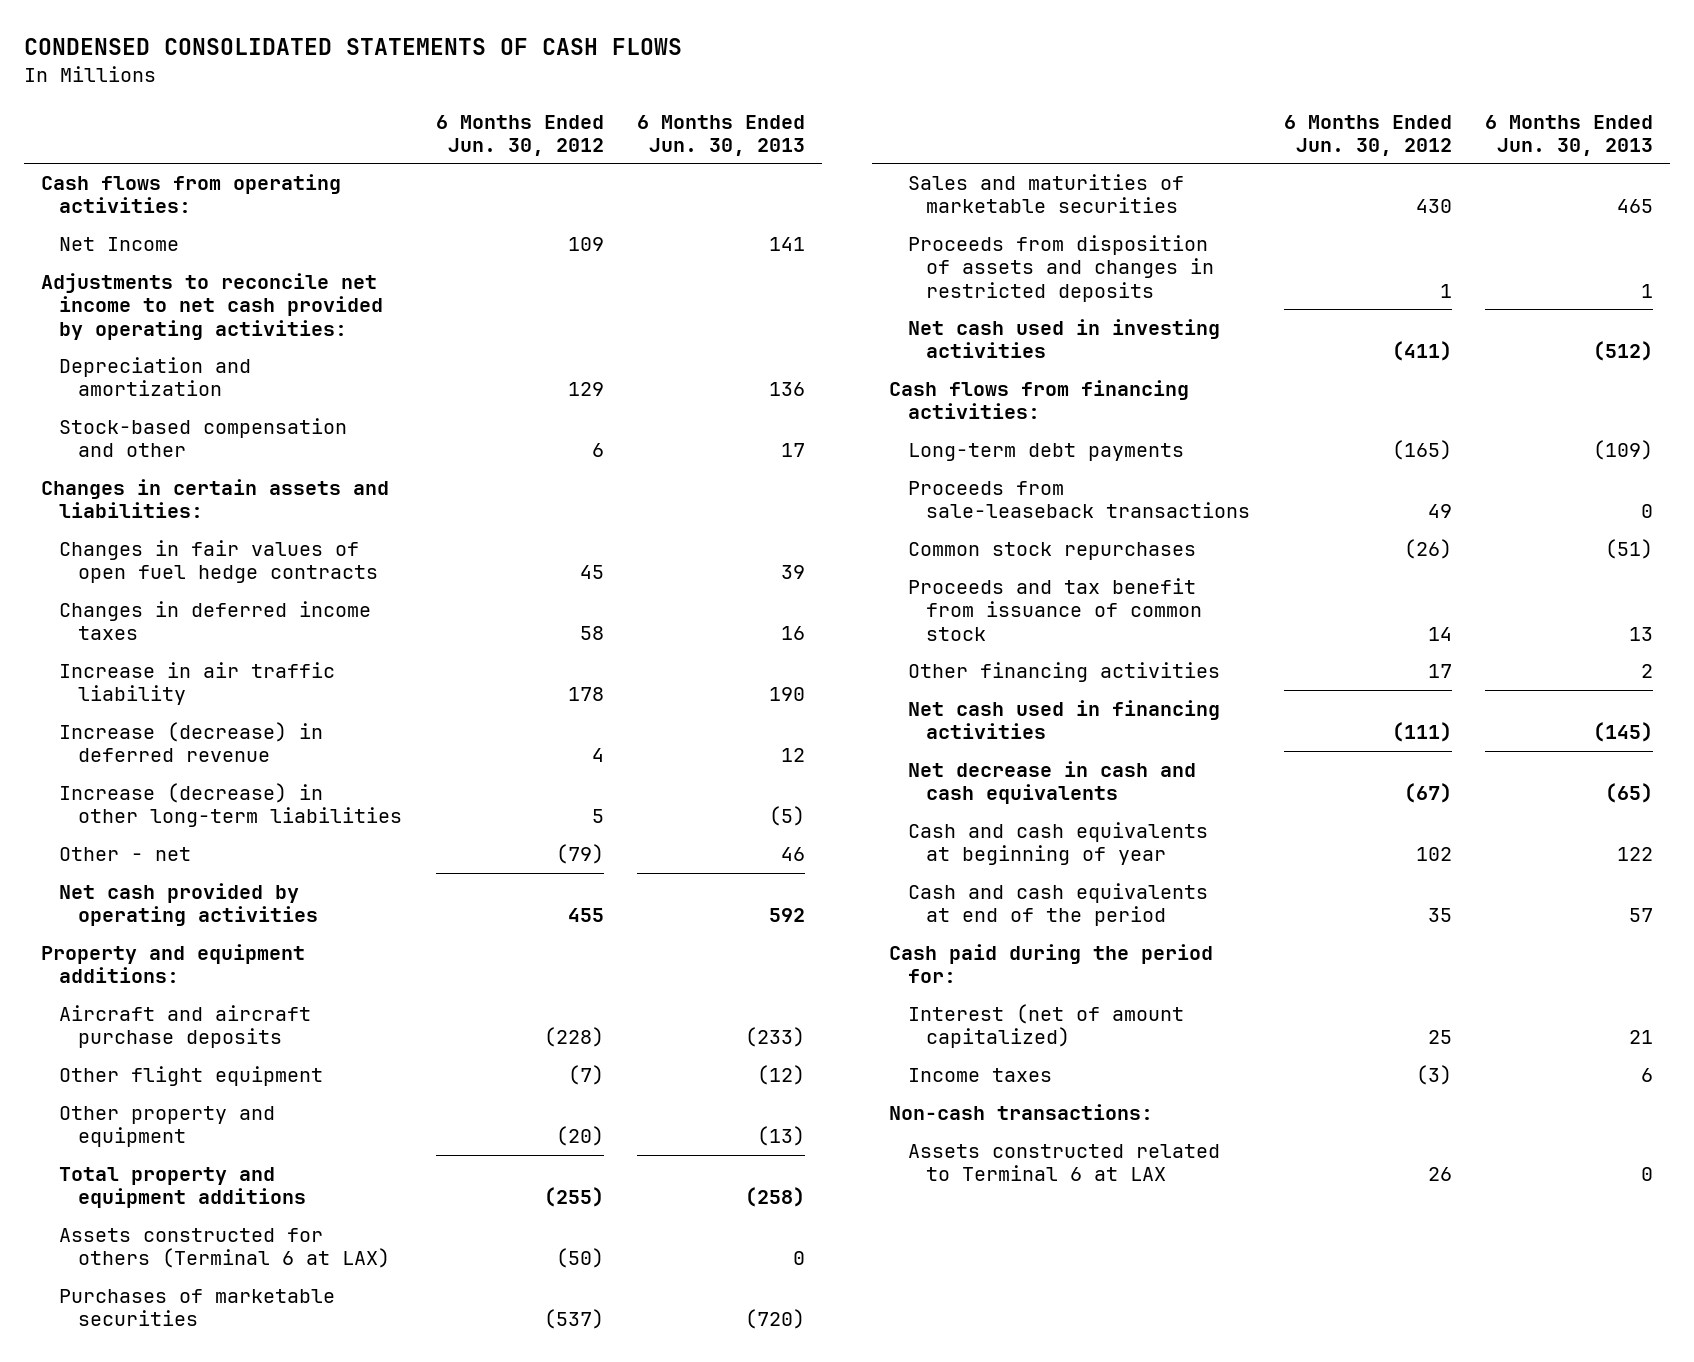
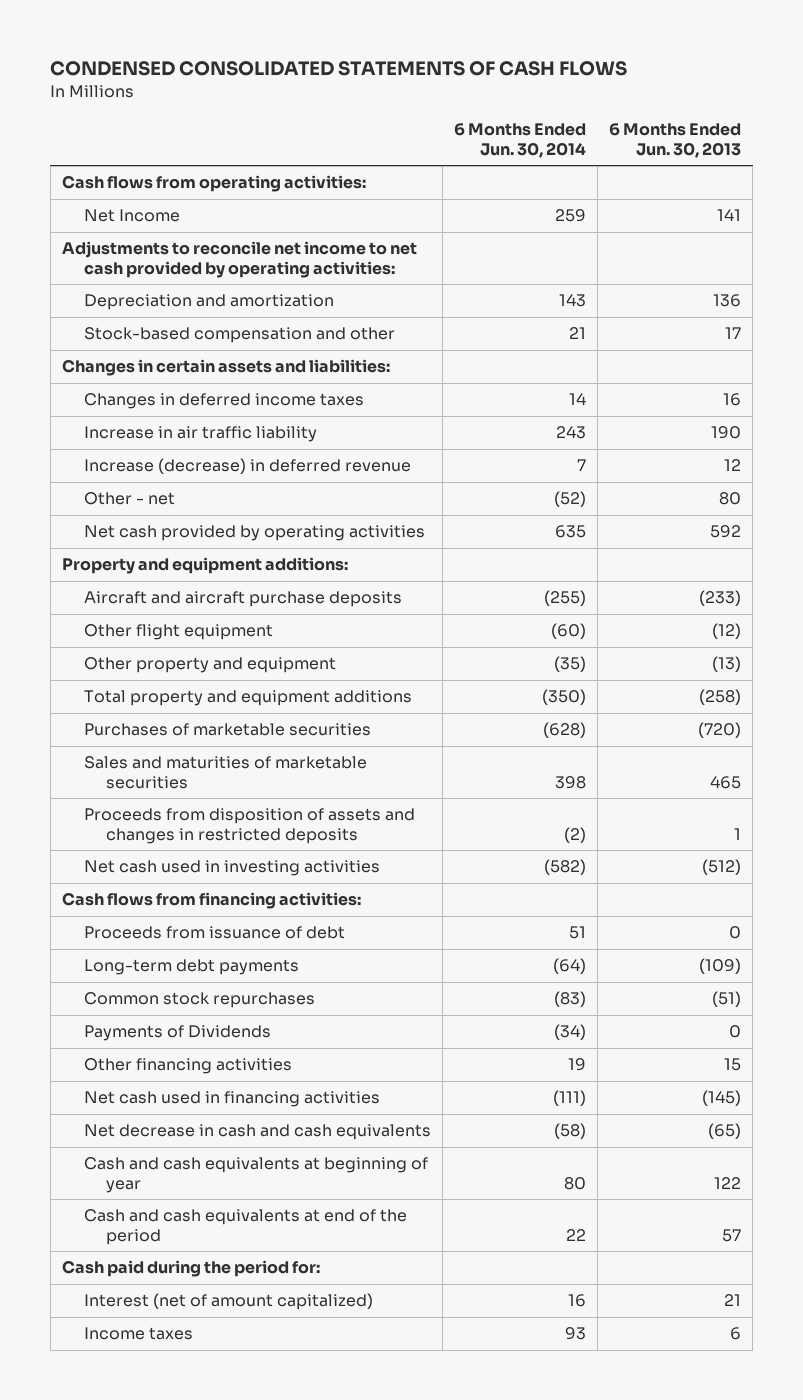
[435,114,604,157] 6 Months Ended Jun. 30, 2012 -> none
none -> [454,123,587,159] 6 Months Ended Jun. 30, 2014
[59,540,379,584] Changes in fair values of open fuel hedge contracts -> none
[59,783,403,828] Increase (decrease) in other long-term liabilities -> none
[781,847,806,862] 46 -> [719,492,742,506] 80
[59,1228,391,1269] Assets constructed for others (Terminal 6 at LAX) -> none
none -> [84,926,346,940] Proceeds from issuance of debt
[907,481,1251,519] Proceeds from sale-leaseback transactions -> none
[907,578,1203,641] Proceeds and tax benefit from issuance of common stock -> none
none -> [84,1025,272,1042] Payments of Dividends
[1641,664,1654,679] 2 -> [724,1058,742,1072] 15
[889,1104,1154,1121] Non-cash transactions: -> none
[907,1144,1220,1182] Assets constructed related to Terminal 6 at LAX -> none

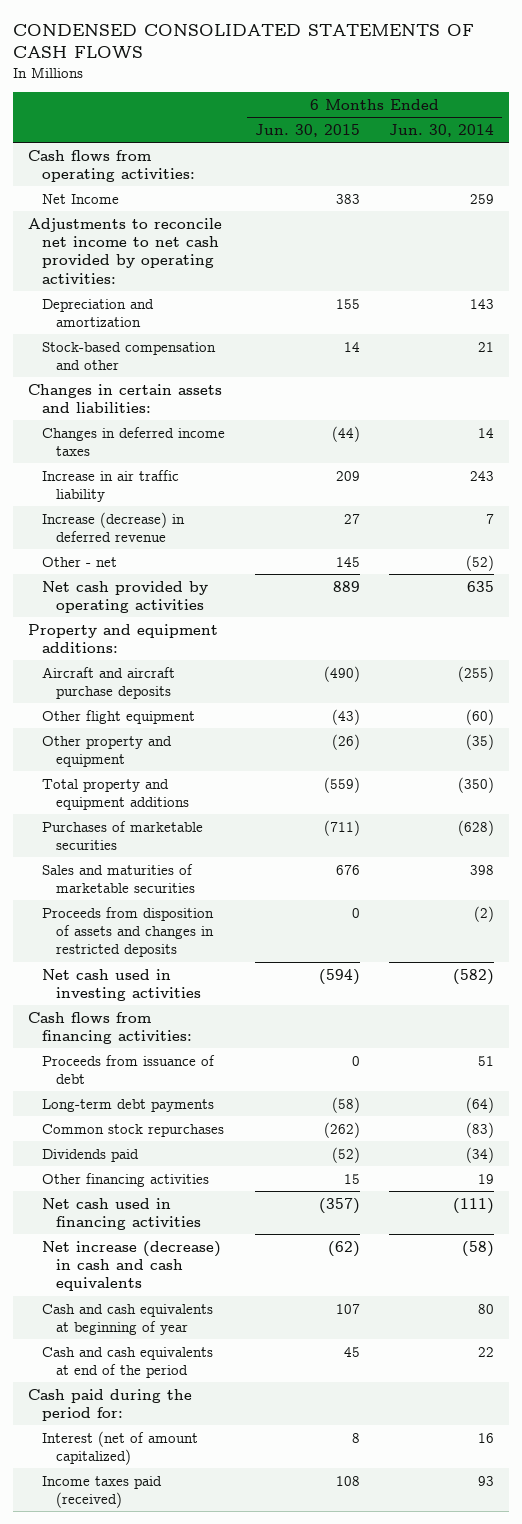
[609,123,742,159] 6 Months Ended Jun. 30, 2013 -> none
none -> [254,123,360,137] Jun. 30, 2015
[84,1025,272,1042] Payments of Dividends -> [42,1148,140,1162] Dividends paid
[84,1124,432,1141] Net decrease in cash and cash equivalents -> [42,1240,222,1292] Net increase (decrease) in cash and cash equivalents
[84,1327,194,1341] Income taxes -> [42,1475,163,1508] Income taxes paid (received)

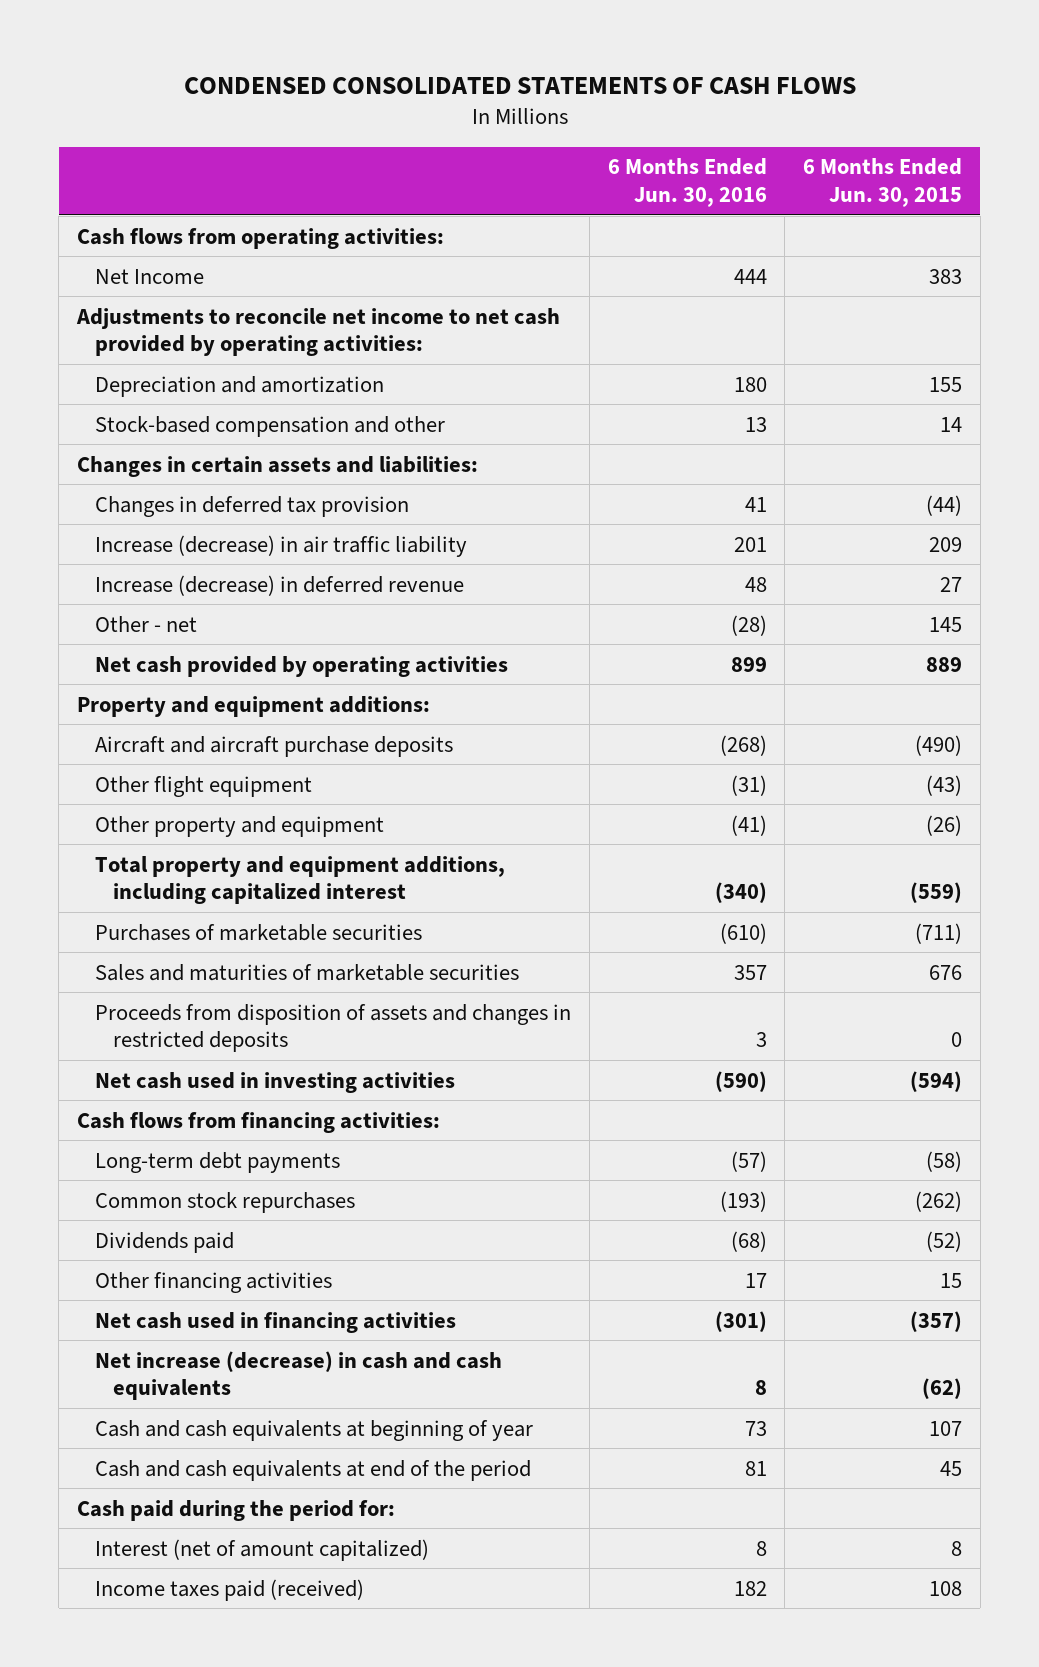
[389,123,495,137] Jun. 30, 2014 -> none
none -> [607,158,767,207] 6 Months Ended Jun. 30, 2016
[42,426,226,456] Changes in deferred income taxes -> [95,495,410,517] Changes in deferred tax provision
[42,469,180,502] Increase in air traffic liability -> [95,534,468,557] Increase (decrease) in air traffic liability
[42,778,190,810] Total property and equipment additions -> [95,855,506,904] Total property and equipment additions, including capitalized interest
[42,1054,216,1084] Proceeds from issuance of debt -> none

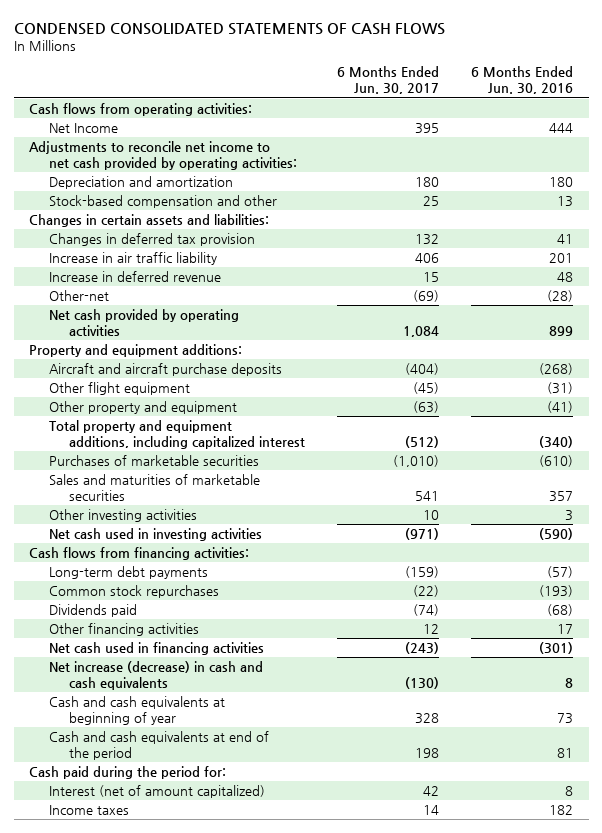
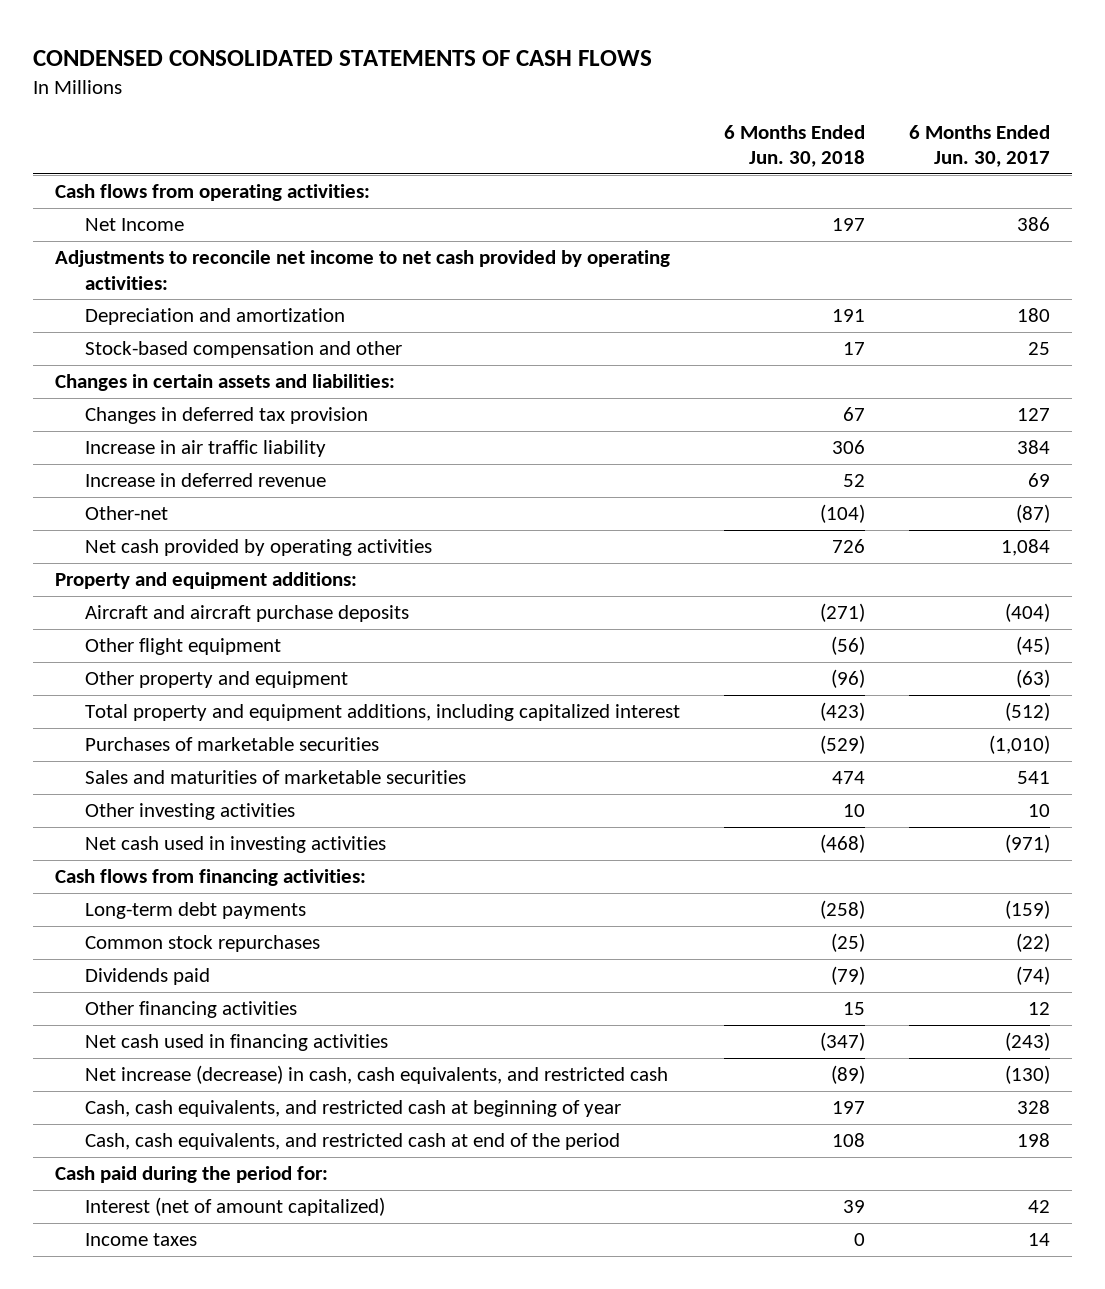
[470,66,573,95] 6 Months Ended Jun. 30, 2016 -> none
none -> [724,125,866,168] 6 Months Ended Jun. 30, 2018
[414,123,439,135] 395 -> [1016,217,1050,232] 386
[414,234,439,246] 132 -> [1016,408,1050,422] 127
[414,253,439,264] 406 -> [1016,440,1050,455] 384
[422,272,439,283] 15 -> [1027,473,1050,488] 69
[412,290,439,303] (69) -> [1015,504,1050,524] (87)
[49,661,264,691] Net increase (decrease) in cash and cash equivalents -> [85,1065,669,1085] Net increase (decrease) in cash, cash equivalents, and restricted cash
[49,696,226,726] Cash and cash equivalents at beginning of year -> [85,1100,622,1118] Cash, cash equivalents, and restricted cash at beginning of year
[49,731,270,761] Cash and cash equivalents at end of the period -> [85,1133,621,1151] Cash, cash equivalents, and restricted cash at end of the period

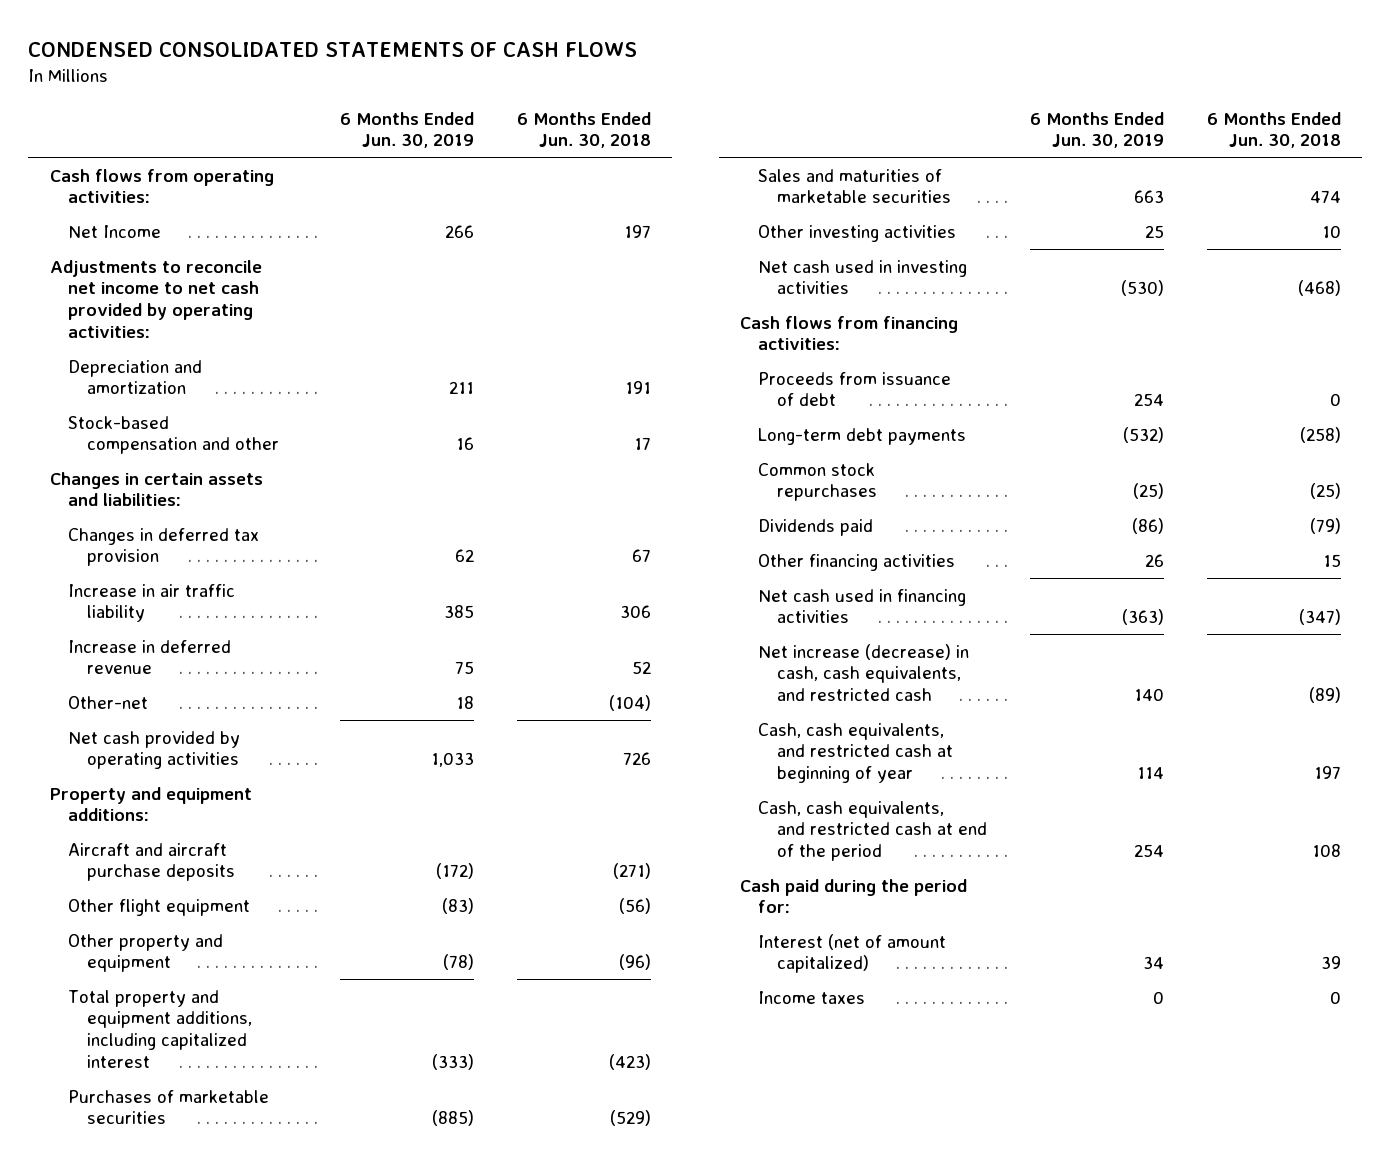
[908,125,1050,168] 6 Months Ended Jun. 30, 2017 -> none
none -> [339,111,474,149] 6 Months Ended Jun. 30, 2019
none -> [758,371,952,407] Proceeds from issuance of debt

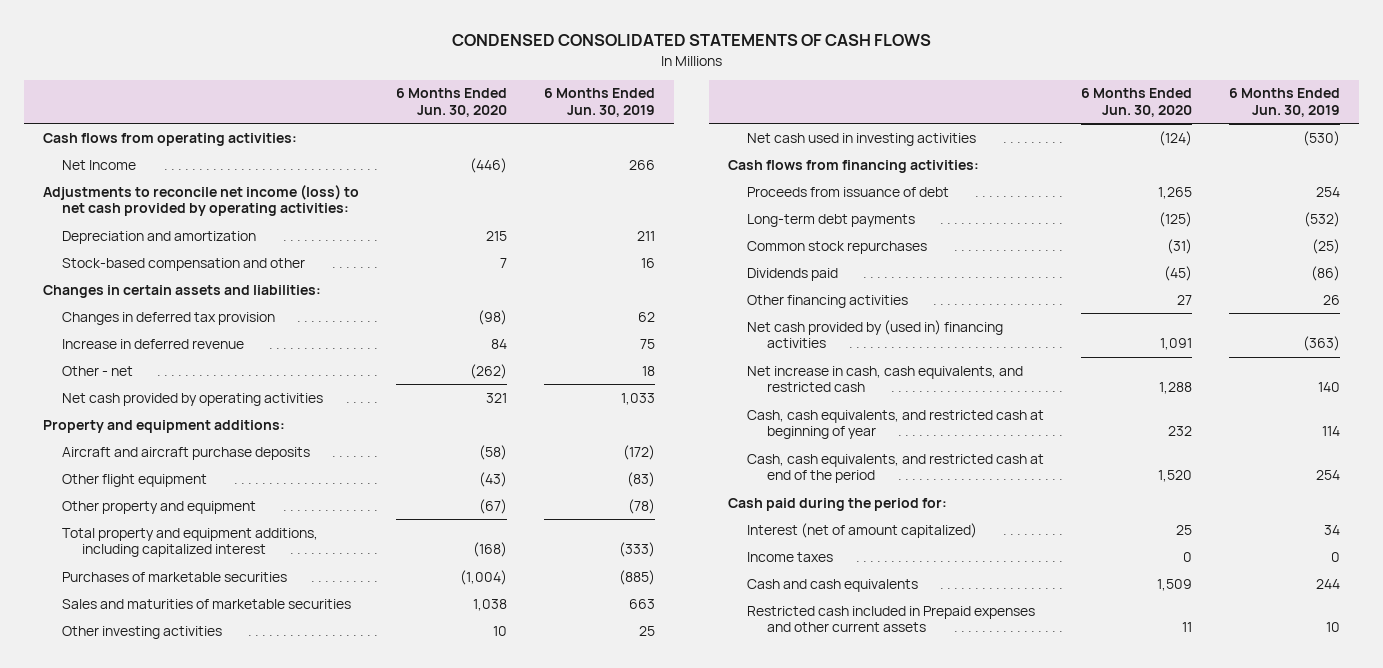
[516,111,651,149] 6 Months Ended Jun. 30, 2018 -> none
none -> [396,88,508,117] 6 Months Ended Jun. 30, 2020
[49,259,262,338] Adjustments to reconcile net income to net cash provided by operating activities: -> [42,184,359,217] Adjustments to reconcile net income (loss) to net cash provided by operating activities:
[68,583,236,623] Increase in air traffic liability -> none
[68,695,149,709] Other-net -> [62,365,134,376] Other - net
[758,588,967,624] Net cash used in financing activities -> [747,319,1004,349] Net cash provided by (used in) financing activities
[758,643,970,701] Net increase (decrease) in cash, cash equivalents, and restricted cash -> [747,365,1024,393] Net increase in cash, cash equivalents, and restricted cash
none -> [747,578,919,592] Cash and cash equivalents
none -> [747,605,1036,633] Restricted cash included in Prepaid expenses and other current assets

